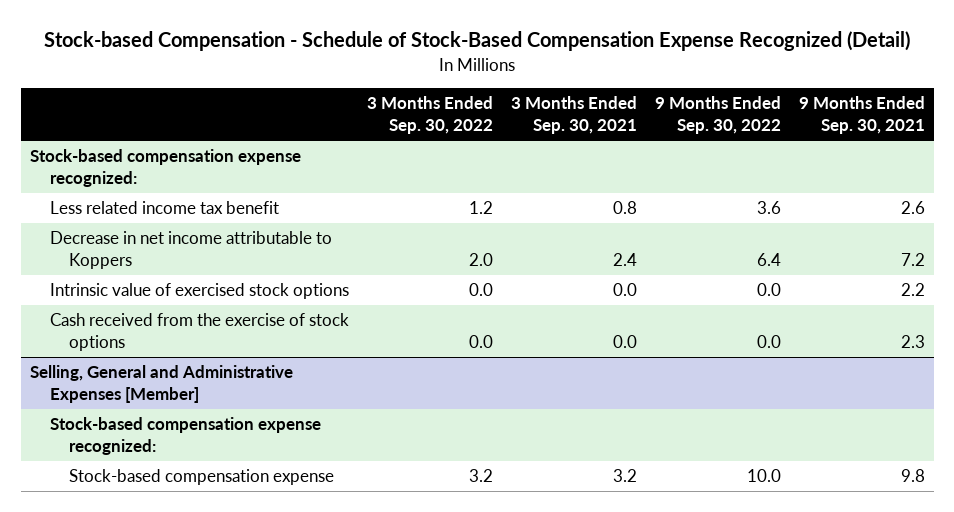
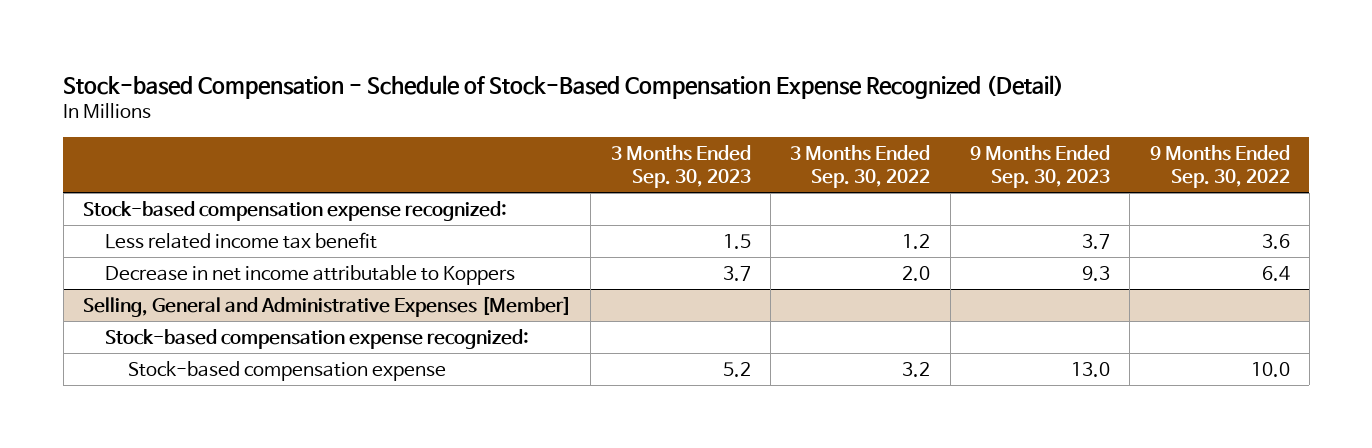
[510,96,637,135] 3 Months Ended Sep. 30, 2021 -> none
[798,96,925,135] 9 Months Ended Sep. 30, 2021 -> none
none -> [610,144,751,189] 3 Months Ended Sep. 30, 2023
none -> [969,144,1110,189] 9 Months Ended Sep. 30, 2023
[49,283,349,300] Intrinsic value of exercised stock options -> none
[49,313,349,352] Cash received from the exercise of stock options -> none

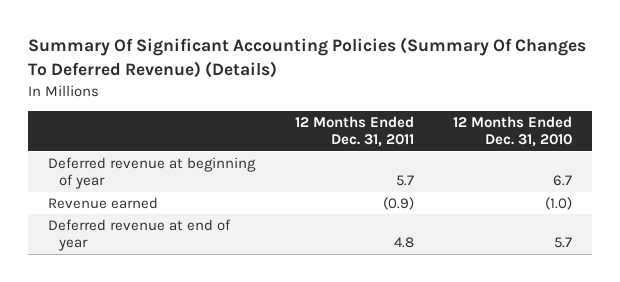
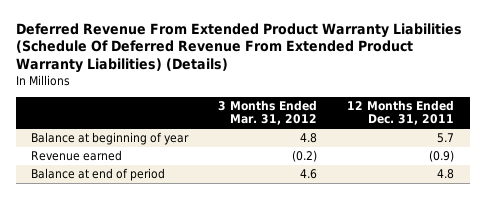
[27,37,586,79] Summary Of Significant Accounting Policies (Summary Of Changes To Deferred Revenue) (Details) -> [15,22,462,74] Deferred Revenue From Extended Product Warranty Liabilities (Schedule Of Deferred Revenue From Extended Product Warranty Liabilities) (Details)
[453,115,573,148] 12 Months Ended Dec. 31, 2010 -> none
none -> [218,99,318,126] 3 Months Ended Mar. 31, 2012
[47,157,256,190] Deferred revenue at beginning of year -> [30,132,189,146] Balance at beginning of year
[47,219,231,252] Deferred revenue at end of year -> [30,168,165,182] Balance at end of period

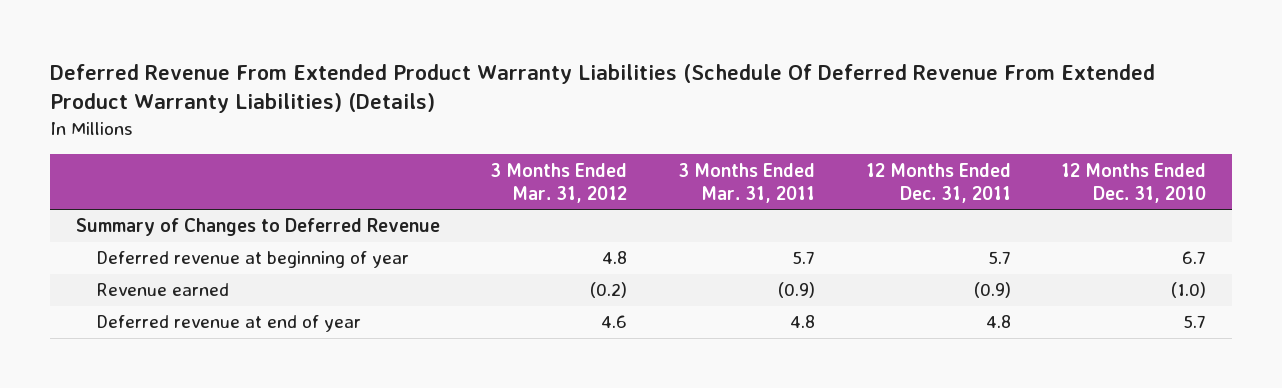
none -> [677,162,815,203] 3 Months Ended Mar. 31, 2011
none -> [1061,162,1207,203] 12 Months Ended Dec. 31, 2010
none -> [75,218,440,237] Summary of Changes to Deferred Revenue
[30,132,189,146] Balance at beginning of year -> [95,251,409,269] Deferred revenue at beginning of year
[30,168,165,182] Balance at end of period -> [95,315,361,333] Deferred revenue at end of year

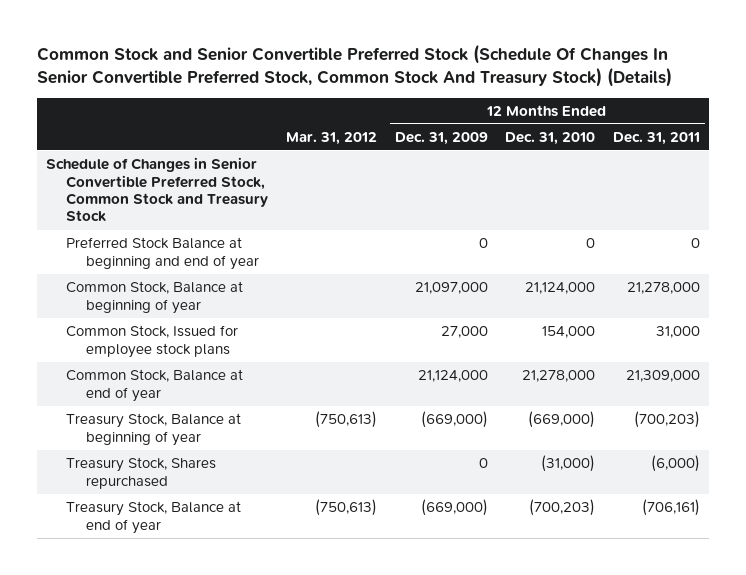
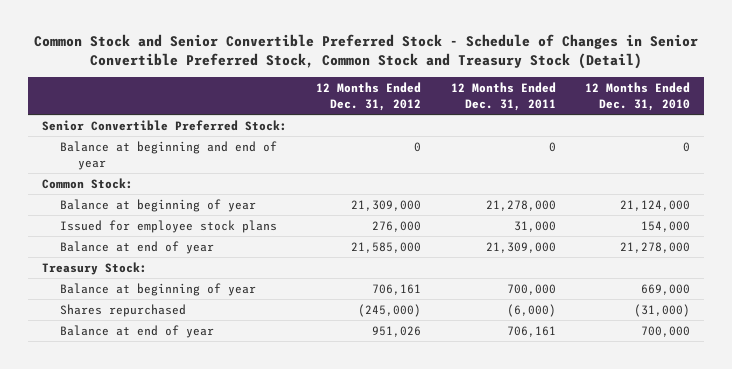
[36,43,672,87] Common Stock and Senior Convertible Preferred Stock (Schedule Of Changes In Senior Convertible Preferred Stock, Common Stock And Treasury Stock) (Details) -> [34,34,699,70] Common Stock and Senior Convertible Preferred Stock - Schedule of Changes in Senior Convertible Preferred Stock, Common Stock and Treasury Stock (Detail)
[285,131,377,145] Mar. 31, 2012 -> none
[394,131,488,145] Dec. 31, 2009 -> none
none -> [316,82,422,111] 12 Months Ended Dec. 31, 2012
[45,157,268,223] Schedule of Changes in Senior Convertible Preferred Stock, Common Stock and Treasury Stock -> none
none -> [42,119,288,131] Senior Convertible Preferred Stock:
[65,237,259,270] Preferred Stock Balance at beginning and end of year -> [60,140,278,170] Balance at beginning and end of year
none -> [42,177,134,189] Common Stock:
[65,281,243,314] Common Stock, Balance at beginning of year -> [60,198,257,212] Balance at beginning of year
[65,325,238,358] Common Stock, Issued for employee stock plans -> [60,219,278,233] Issued for employee stock plans
[65,369,243,402] Common Stock, Balance at end of year -> [60,240,215,254] Balance at end of year
none -> [42,261,148,275] Treasury Stock:
[65,413,241,446] Treasury Stock, Balance at beginning of year -> [60,282,257,296] Balance at beginning of year
[528,411,596,429] (669,000) -> [640,283,690,295] 669,000
[634,411,701,429] (700,203) -> [506,283,556,295] 700,000
[65,457,216,489] Treasury Stock, Shares repurchased -> [60,303,187,317] Shares repurchased
[65,501,241,534] Treasury Stock, Balance at end of year -> [60,324,215,338] Balance at end of year
[529,499,596,517] (700,203) -> [640,325,690,337] 700,000
[642,499,701,517] (706,161) -> [506,325,556,337] 706,161

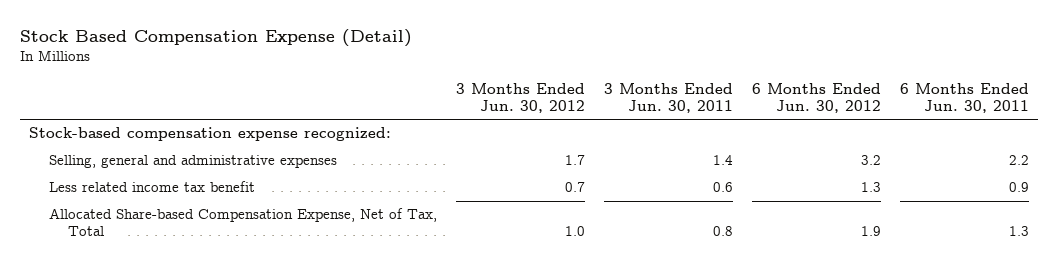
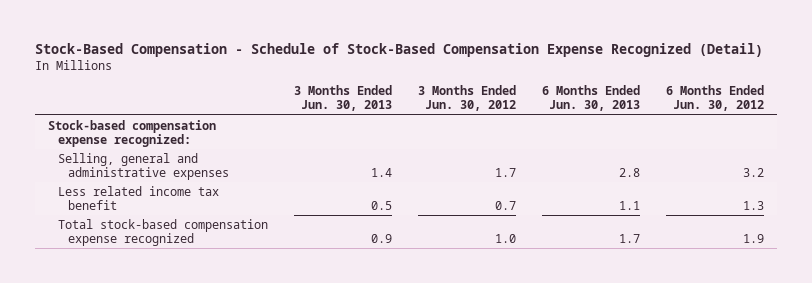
[19,29,412,48] Stock Based Compensation Expense (Detail) -> [35,42,764,57] Stock-Based Compensation - Schedule of Stock-Based Compensation Expense Recognized (Detail)
[603,83,733,113] 3 Months Ended Jun. 30, 2011 -> none
[899,83,1029,113] 6 Months Ended Jun. 30, 2011 -> none
none -> [294,85,393,112] 3 Months Ended Jun. 30, 2013
none -> [541,85,640,112] 6 Months Ended Jun. 30, 2013
[48,208,437,237] Allocated Share-based Compensation Expense, Net of Tax, Total -> [58,218,269,246] Total stock-based compensation expense recognized

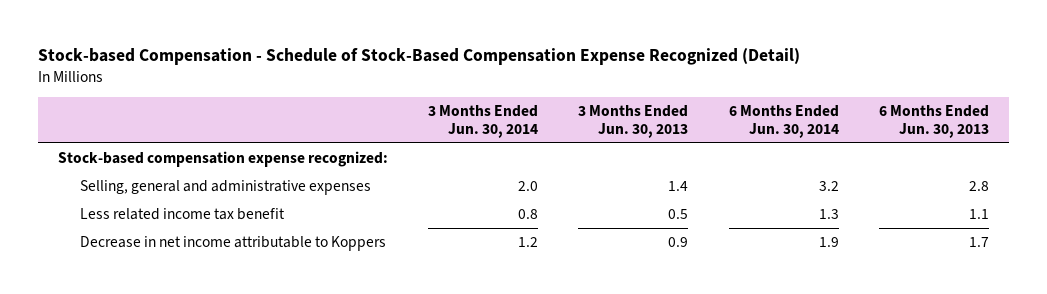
[35,42,764,57] Stock-Based Compensation - Schedule of Stock-Based Compensation Expense Recognized (Detail) -> [37,48,800,66] Stock-based Compensation - Schedule of Stock-Based Compensation Expense Recognized (Detail)
[418,85,517,112] 3 Months Ended Jun. 30, 2012 -> none
[665,85,764,112] 6 Months Ended Jun. 30, 2012 -> none
none -> [428,105,539,138] 3 Months Ended Jun. 30, 2014
none -> [728,105,839,138] 6 Months Ended Jun. 30, 2014
[58,218,269,246] Total stock-based compensation expense recognized -> [80,235,387,251] Decrease in net income attributable to Koppers

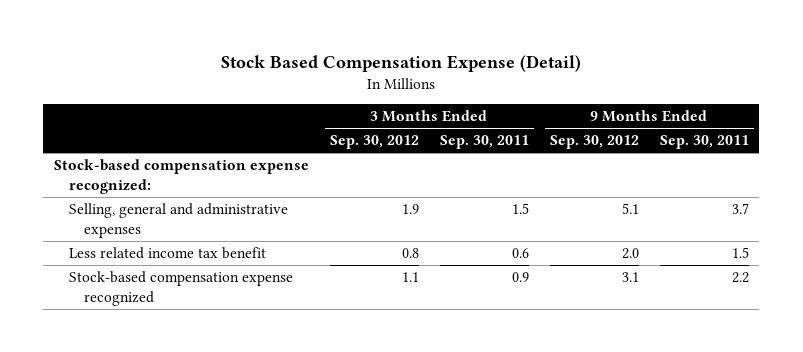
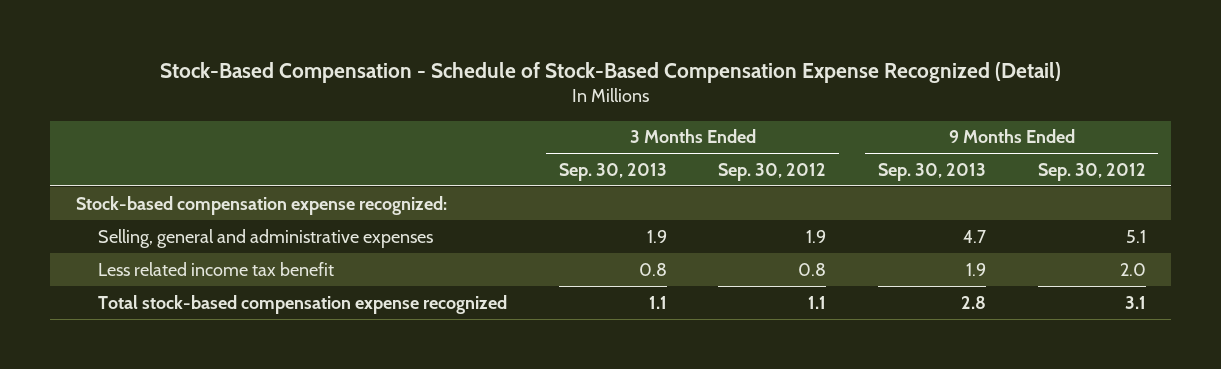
[221,54,582,72] Stock Based Compensation Expense (Detail) -> [159,61,1061,83] Stock-Based Compensation - Schedule of Stock-Based Compensation Expense Recognized (Detail)
[439,135,529,150] Sep. 30, 2011 -> none
[659,135,749,150] Sep. 30, 2011 -> none
none -> [558,162,667,181] Sep. 30, 2013
none -> [877,162,986,181] Sep. 30, 2013
[69,271,294,306] Stock-based compensation expense recognized -> [98,294,508,314] Total stock-based compensation expense recognized

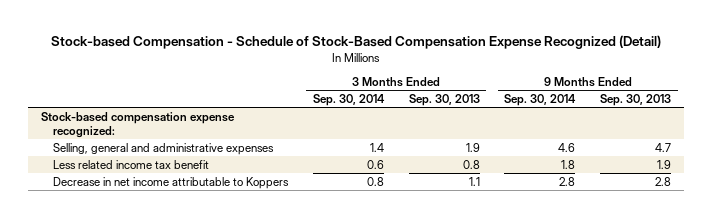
[159,61,1061,83] Stock-Based Compensation - Schedule of Stock-Based Compensation Expense Recognized (Detail) -> [51,35,662,50] Stock-based Compensation - Schedule of Stock-Based Compensation Expense Recognized (Detail)
[718,162,827,181] Sep. 30, 2012 -> none
[1037,162,1146,181] Sep. 30, 2012 -> none
none -> [312,94,385,107] Sep. 30, 2014
none -> [504,94,577,107] Sep. 30, 2014
[98,294,508,314] Total stock-based compensation expense recognized -> [52,176,289,189] Decrease in net income attributable to Koppers

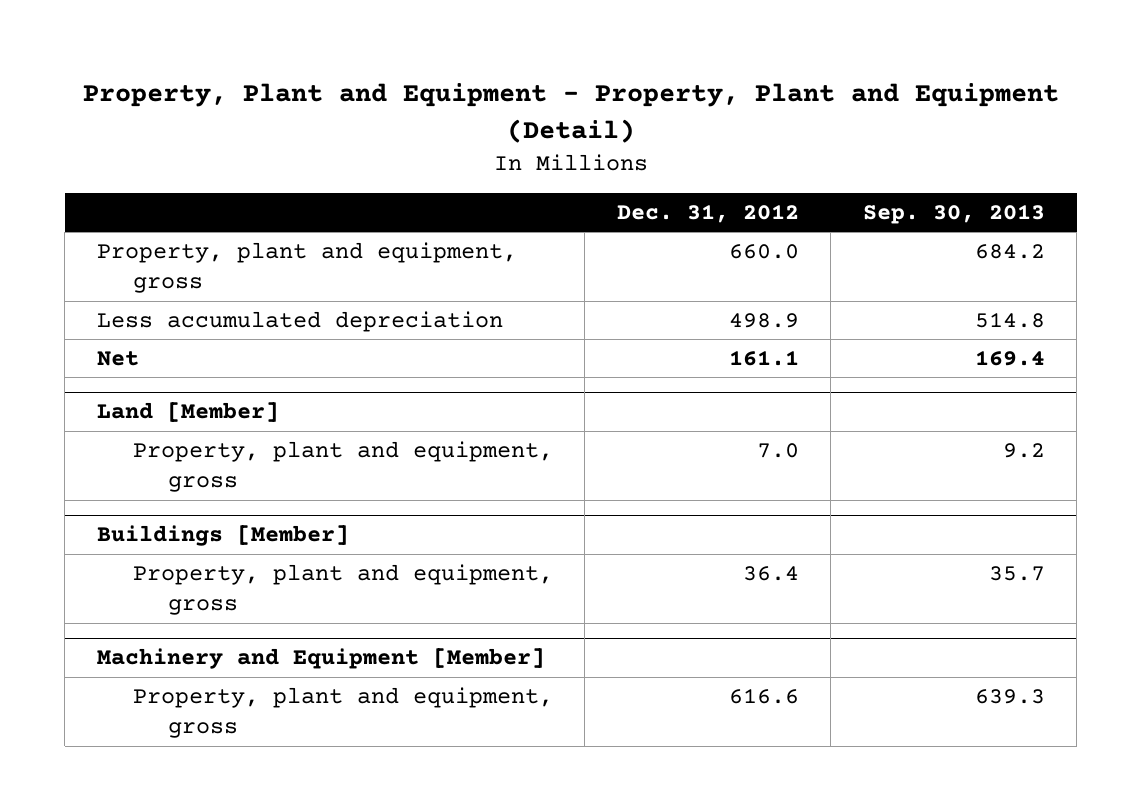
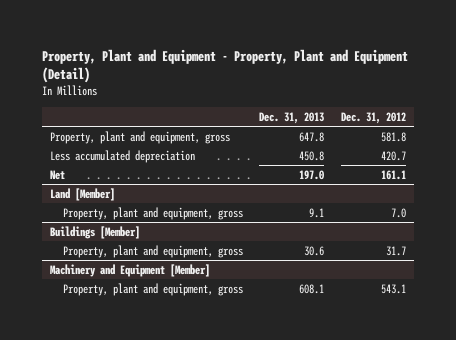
[862,204,1045,225] Sep. 30, 2013 -> none
none -> [259,112,325,125] Dec. 31, 2013
[728,244,799,260] 660.0 -> [380,131,406,142] 581.8
[728,313,799,329] 498.9 -> [380,150,406,161] 420.7
[742,566,799,582] 36.4 -> [385,245,406,256] 31.7
[728,688,799,705] 616.6 -> [380,283,406,294] 543.1

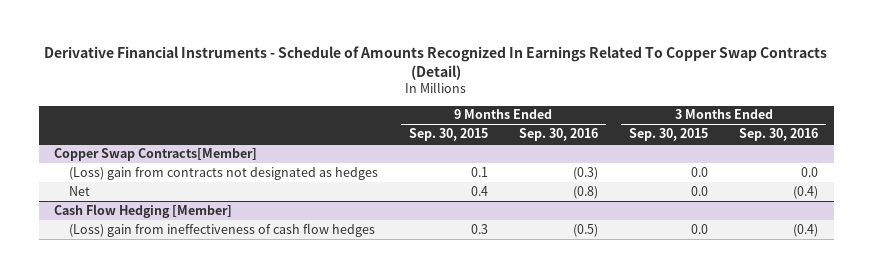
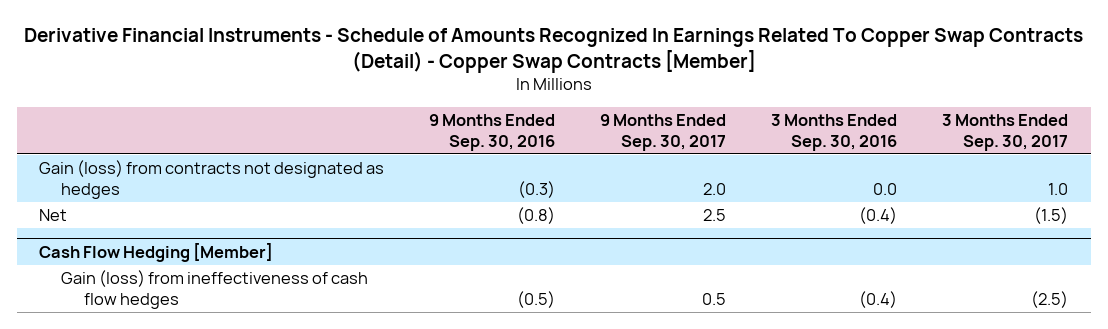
[44,45,828,80] Derivative Financial Instruments - Schedule of Amounts Recognized In Earnings Related To Copper Swap Contracts (Detail) -> [23,28,1083,74] Derivative Financial Instruments - Schedule of Amounts Recognized In Earnings Related To Copper Swap Contracts (Detail) - Copper Swap Contracts [Member]
[408,128,488,142] Sep. 30, 2015 -> none
[629,128,709,142] Sep. 30, 2015 -> none
none -> [600,114,727,151] 9 Months Ended Sep. 30, 2017
none -> [942,114,1069,151] 3 Months Ended Sep. 30, 2017
[54,147,258,161] Copper Swap Contracts[Member] -> none
[68,166,378,180] (Loss) gain from contracts not designated as hedges -> [39,160,385,199] Gain (loss) from contracts not designated as hedges
[68,222,375,237] (Loss) gain from ineffectiveness of cash flow hedges -> [61,270,369,309] Gain (loss) from ineffectiveness of cash flow hedges

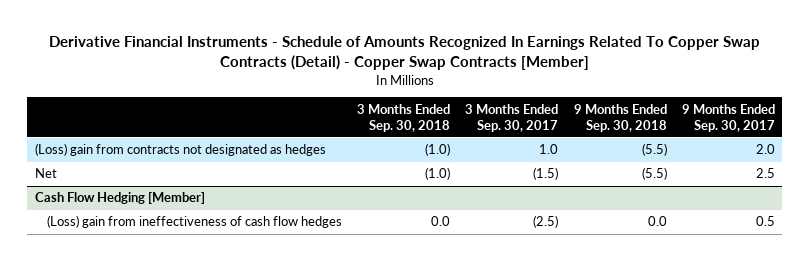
[429,114,556,151] 9 Months Ended Sep. 30, 2016 -> none
[771,114,898,151] 3 Months Ended Sep. 30, 2016 -> none
none -> [357,103,451,132] 3 Months Ended Sep. 30, 2018
none -> [573,103,667,132] 9 Months Ended Sep. 30, 2018
[39,160,385,199] Gain (loss) from contracts not designated as hedges -> [34,143,326,157] (Loss) gain from contracts not designated as hedges
[61,270,369,309] Gain (loss) from ineffectiveness of cash flow hedges -> [47,215,343,229] (Loss) gain from ineffectiveness of cash flow hedges

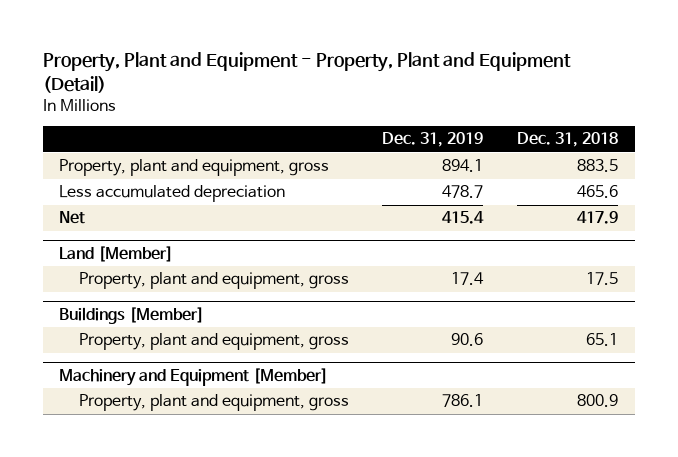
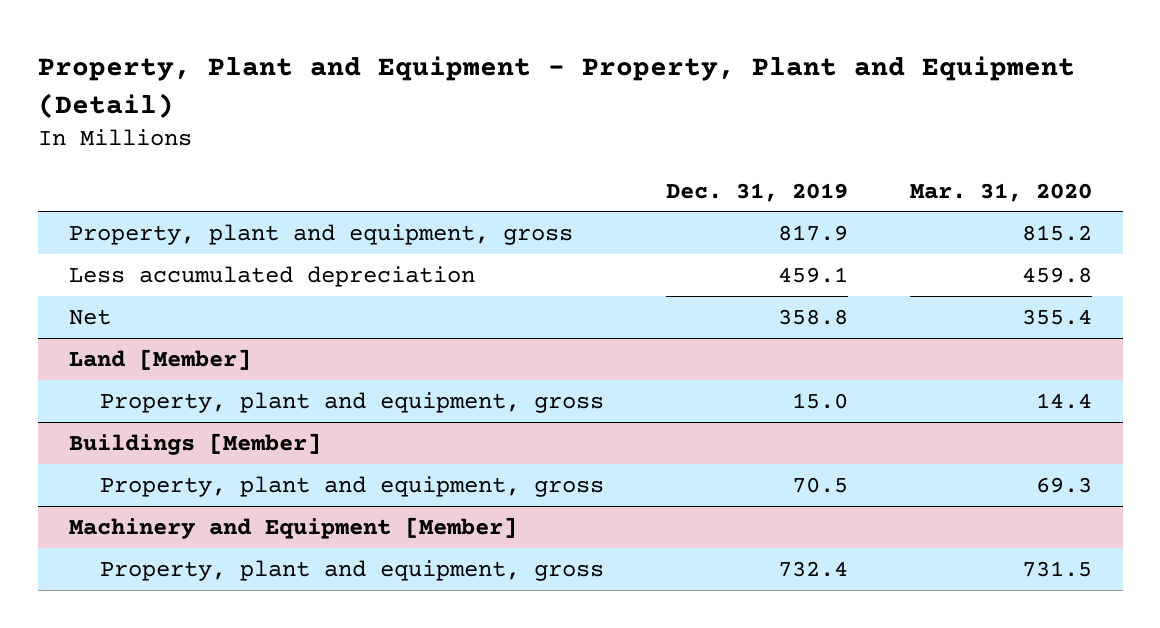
[517,132,619,148] Dec. 31, 2018 -> none
none -> [909,182,1092,202] Mar. 31, 2020
[442,159,484,173] 894.1 -> [778,224,849,241] 817.9
[442,185,484,199] 478.7 -> [778,266,849,283] 459.1
[442,211,485,225] 415.4 -> [778,308,849,325] 358.8
[451,272,485,286] 17.4 -> [792,392,849,409] 15.0
[451,333,484,347] 90.6 -> [792,476,849,493] 70.5
[442,394,484,408] 786.1 -> [778,560,849,577] 732.4

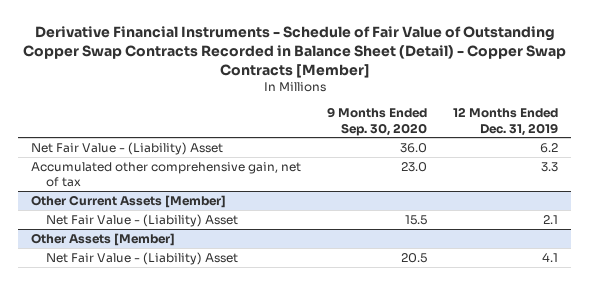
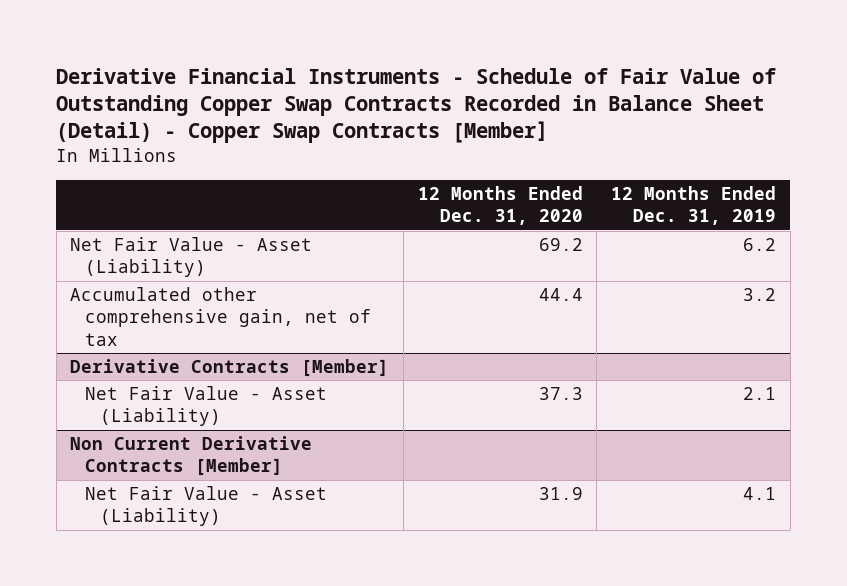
[327,107,428,136] 9 Months Ended Sep. 30, 2020 -> none
none -> [417,185,583,226] 12 Months Ended Dec. 31, 2020
[31,141,224,155] Net Fair Value - (Liability) Asset -> [70,236,313,278] Net Fair Value - Asset (Liability)
[541,161,559,172] 3.3 -> [743,287,777,301] 3.2
[31,194,227,208] Other Current Assets [Member] -> [70,358,390,377] Derivative Contracts [Member]
[46,213,239,227] Net Fair Value - (Liability) Asset -> [85,385,328,427] Net Fair Value - Asset (Liability)
[31,232,176,246] Other Assets [Member] -> [70,435,313,477] Non Current Derivative Contracts [Member]
[46,251,239,265] Net Fair Value - (Liability) Asset -> [85,485,328,527] Net Fair Value - Asset (Liability)

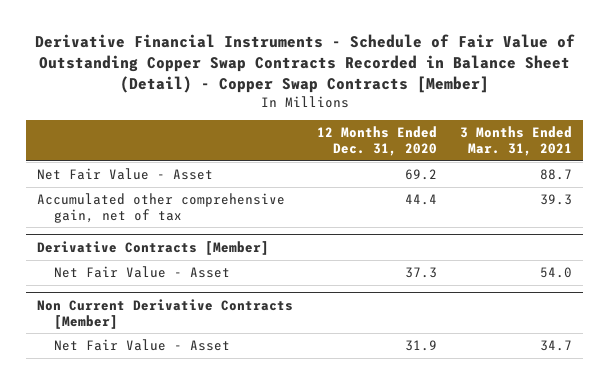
[611,185,777,226] 12 Months Ended Dec. 31, 2019 -> none
none -> [459,126,572,157] 3 Months Ended Mar. 31, 2021
[70,236,313,278] Net Fair Value - Asset (Liability) -> [37,167,214,180] Net Fair Value - Asset
[85,385,328,427] Net Fair Value - Asset (Liability) -> [54,265,231,278] Net Fair Value - Asset
[85,485,328,527] Net Fair Value - Asset (Liability) -> [54,338,231,351] Net Fair Value - Asset

